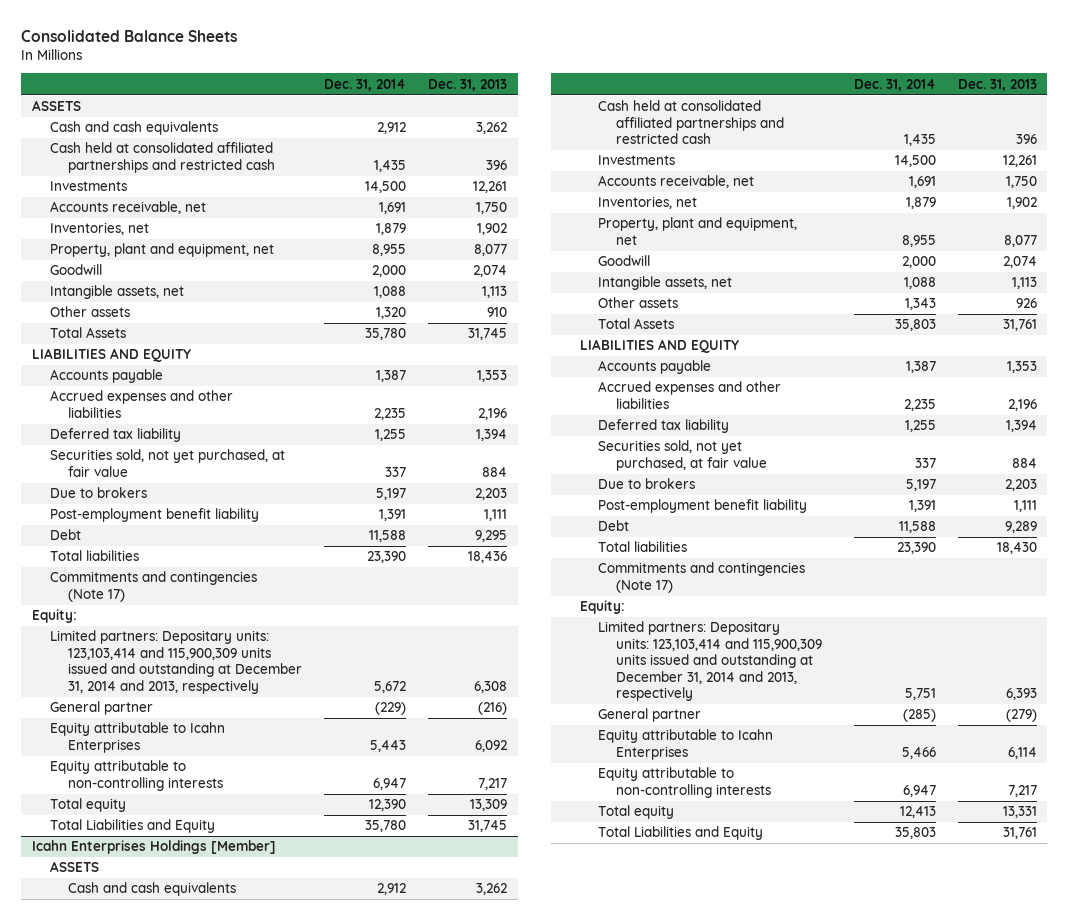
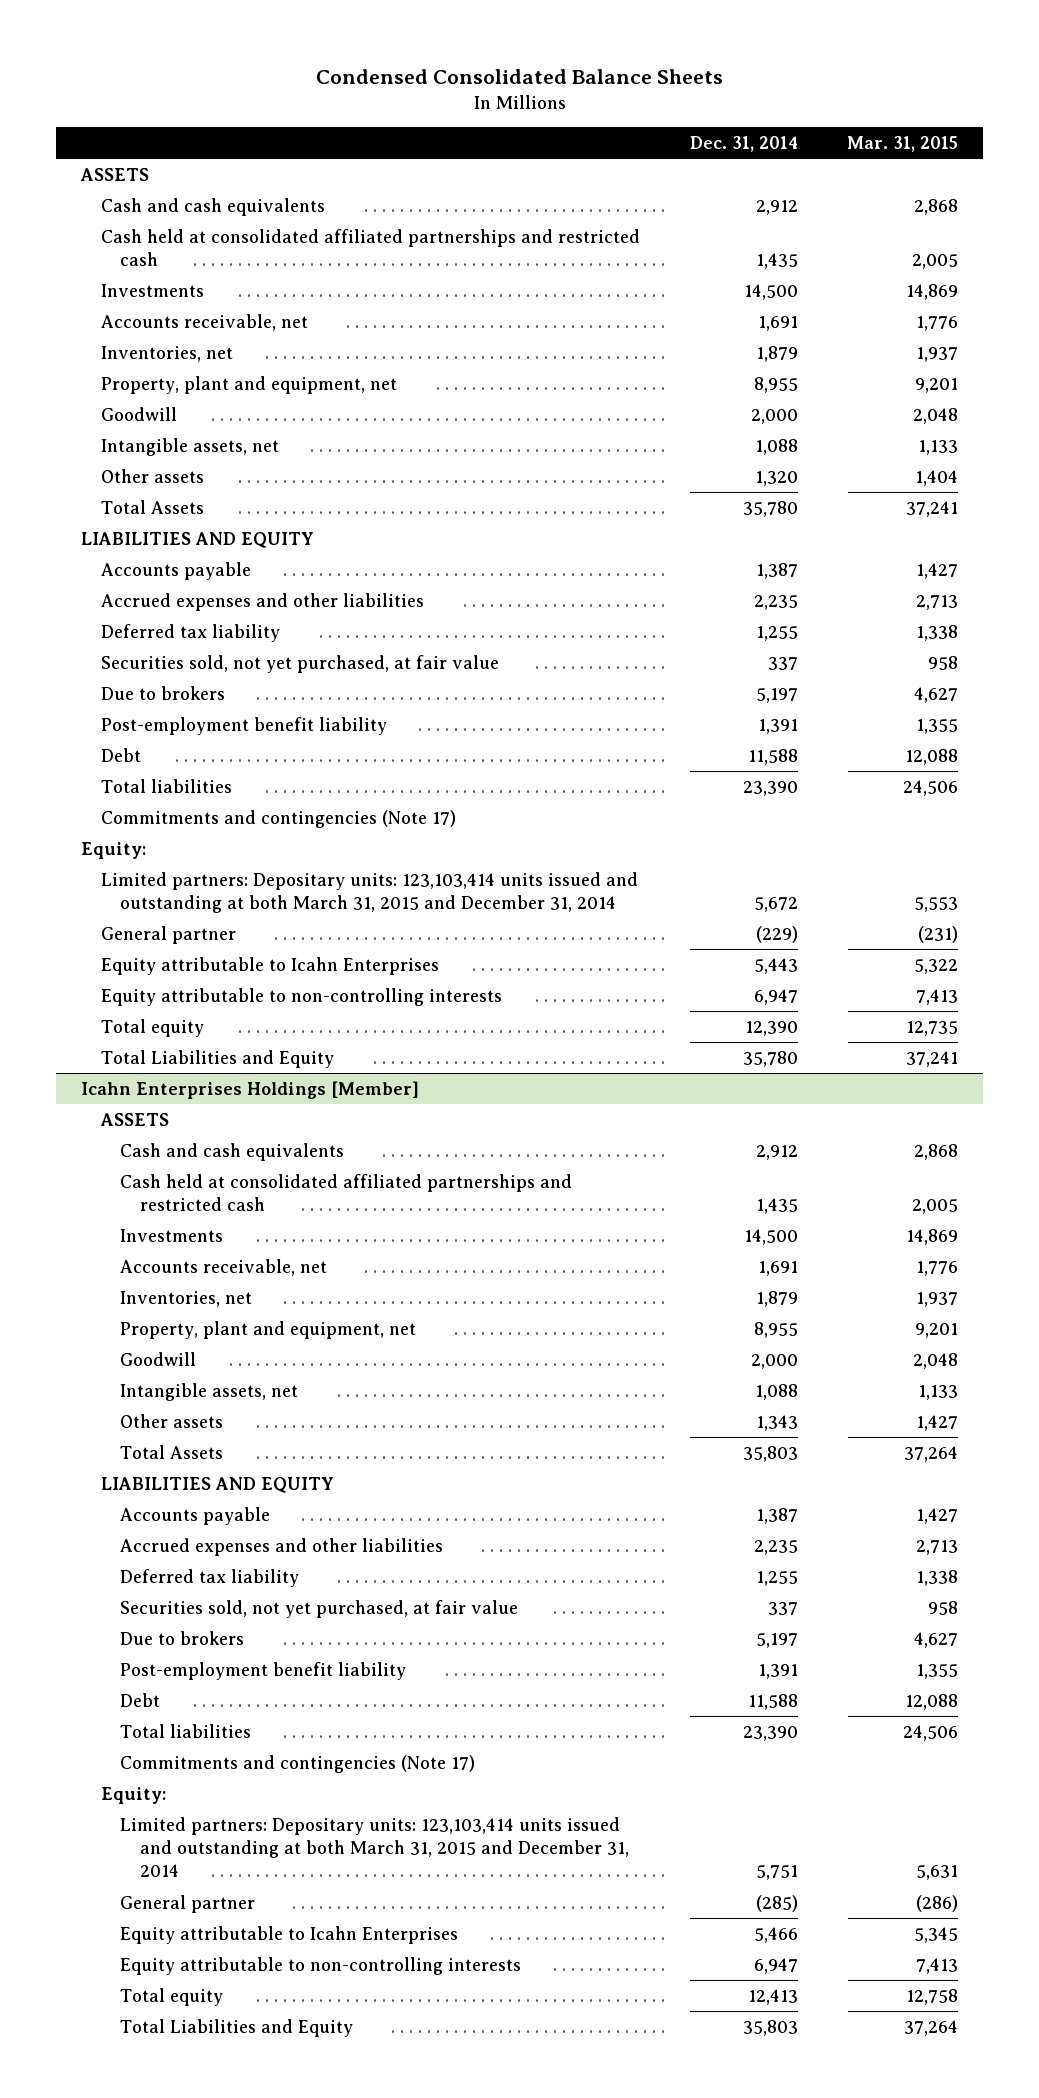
[21,29,238,42] Consolidated Balance Sheets -> [315,69,723,85] Condensed Consolidated Balance Sheets
[427,78,507,91] Dec. 31, 2013 -> none
none -> [847,136,959,153] Mar. 31, 2015
[50,630,303,694] Limited partners: Depositary units: 123,103,414 and 115,900,309 units issued and outstanding at December 31, 2014 and 2013, respectively -> [100,871,638,914] Limited partners: Depositary units: 123,103,414 units issued and outstanding at both March 31, 2015 and December 31, 2014
[598,621,823,702] Limited partners: Depositary units: 123,103,414 and 115,900,309 units issued and outstanding at December 31, 2014 and 2013, respectively -> [120,1816,629,1878] Limited partners: Depositary units: 123,103,414 units issued and outstanding at both March 31, 2015 and December 31, 2014

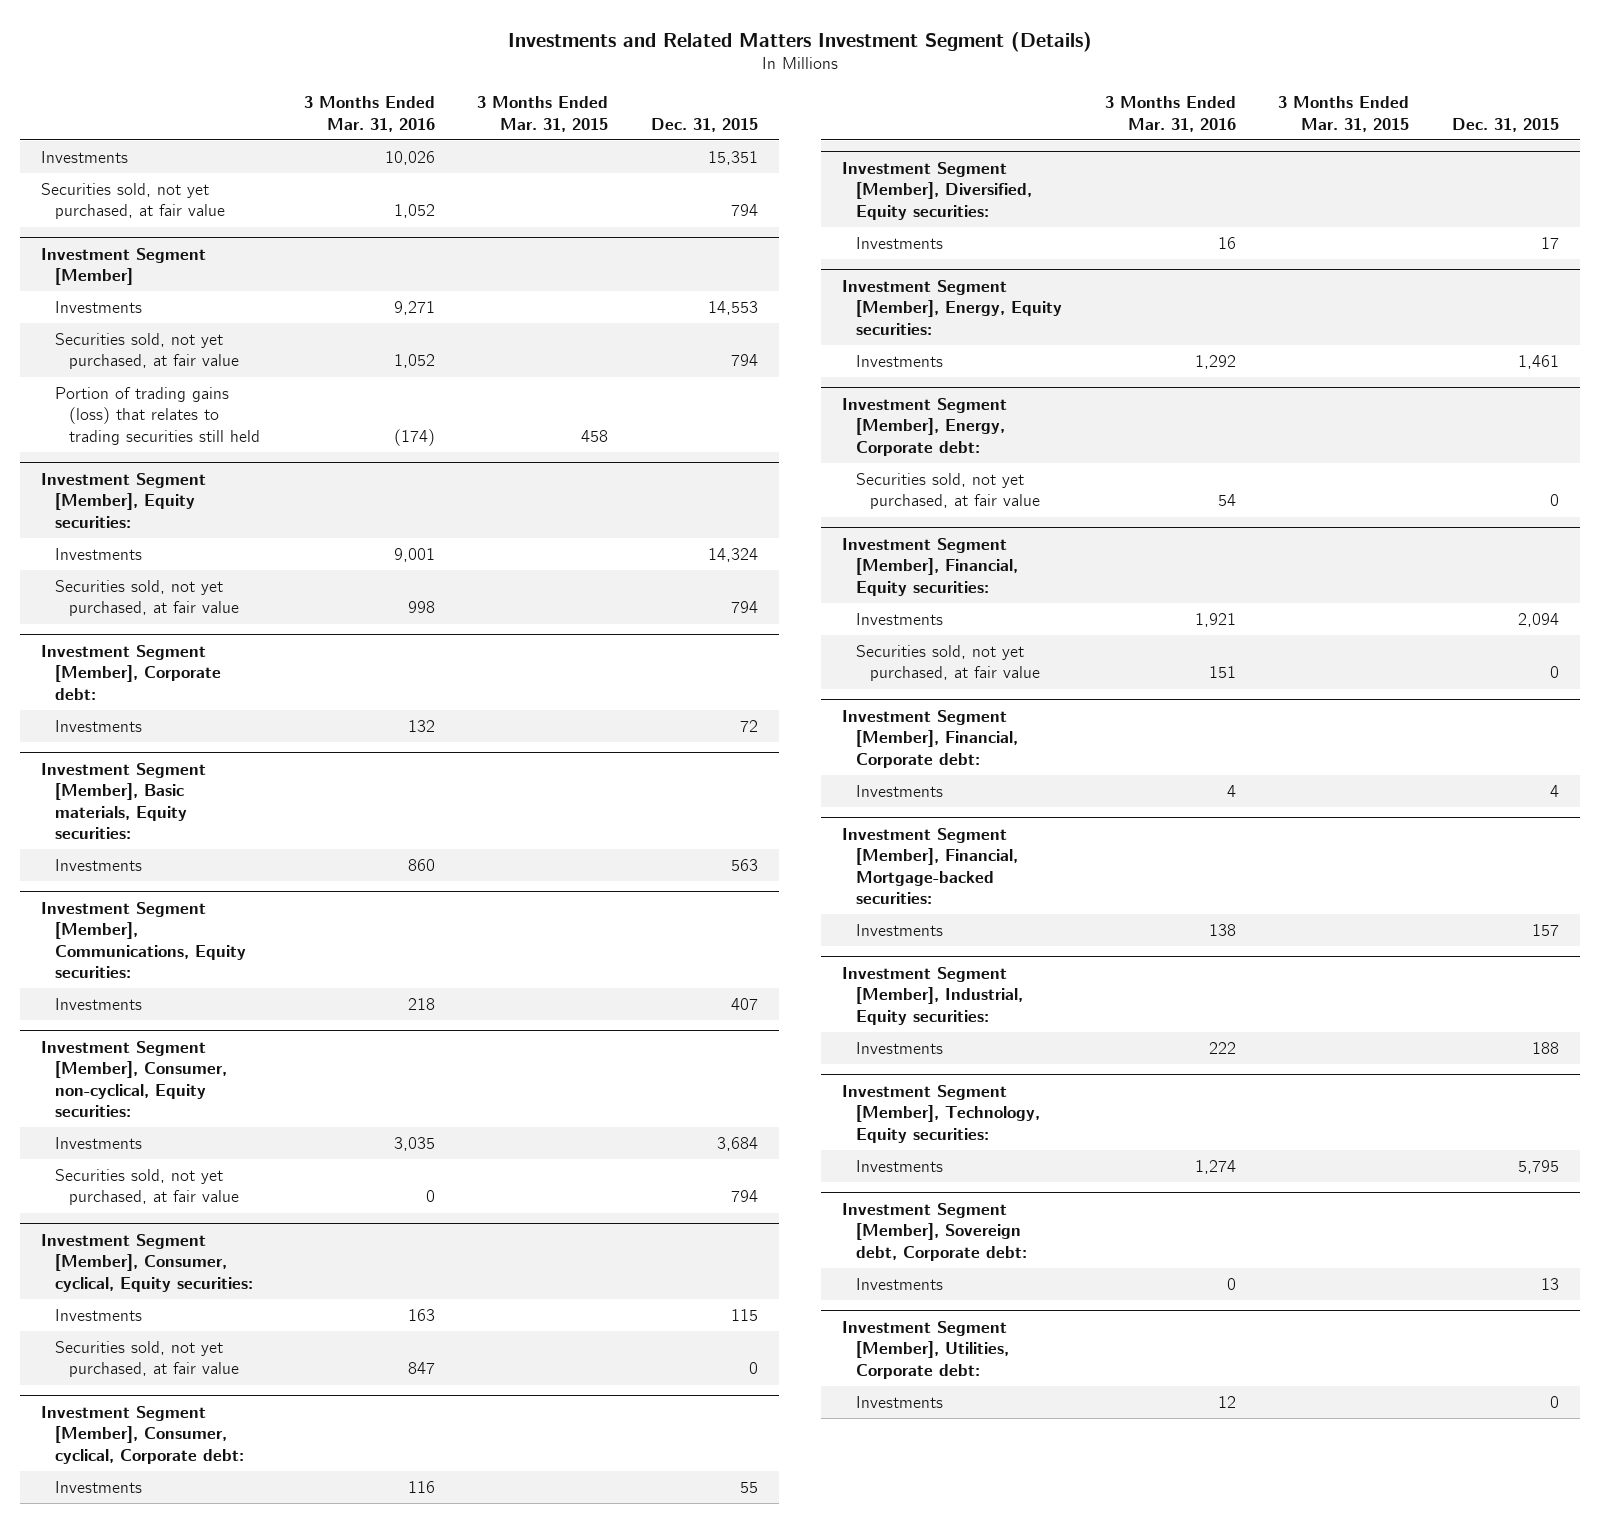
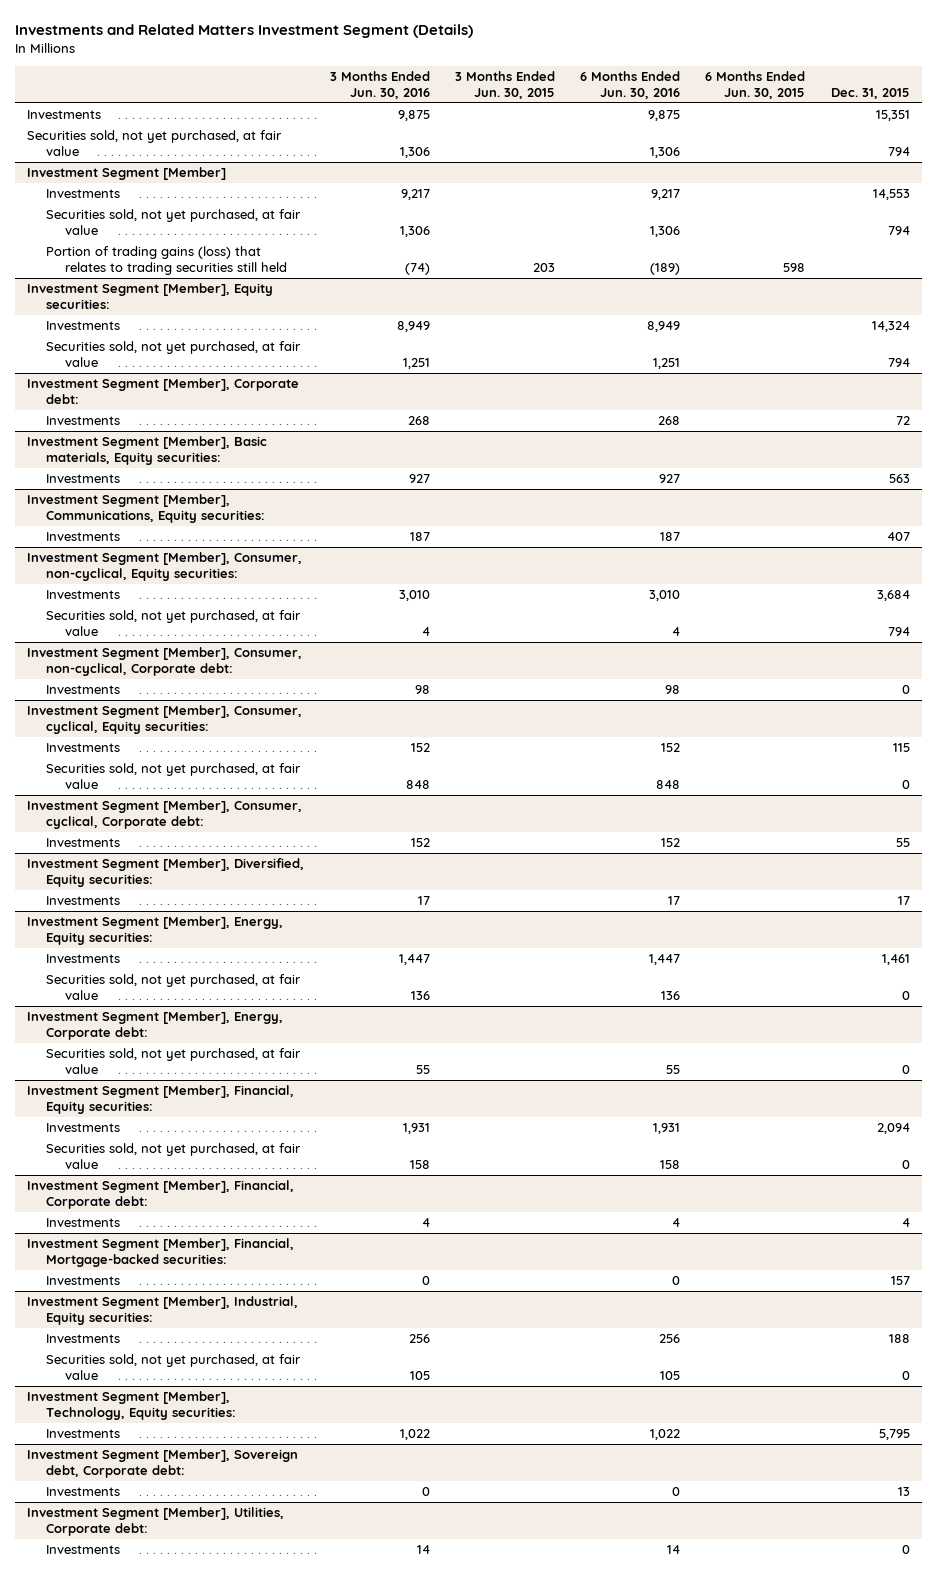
[303,96,435,132] 3 Months Ended Mar. 31, 2016 -> none
[477,96,609,132] 3 Months Ended Mar. 31, 2015 -> none
none -> [329,70,430,100] 3 Months Ended Jun. 30, 2016
none -> [454,70,555,100] 3 Months Ended Jun. 30, 2015
none -> [580,70,681,100] 6 Months Ended Jun. 30, 2016
none -> [705,70,806,100] 6 Months Ended Jun. 30, 2015
none -> [27,646,303,677] Investment Segment [Member], Consumer, non-cyclical, Corporate debt:
none -> [46,684,121,694] Investments
none -> [46,973,302,1001] Securities sold, not yet purchased, at fair value
none -> [46,1353,302,1381] Securities sold, not yet purchased, at fair value

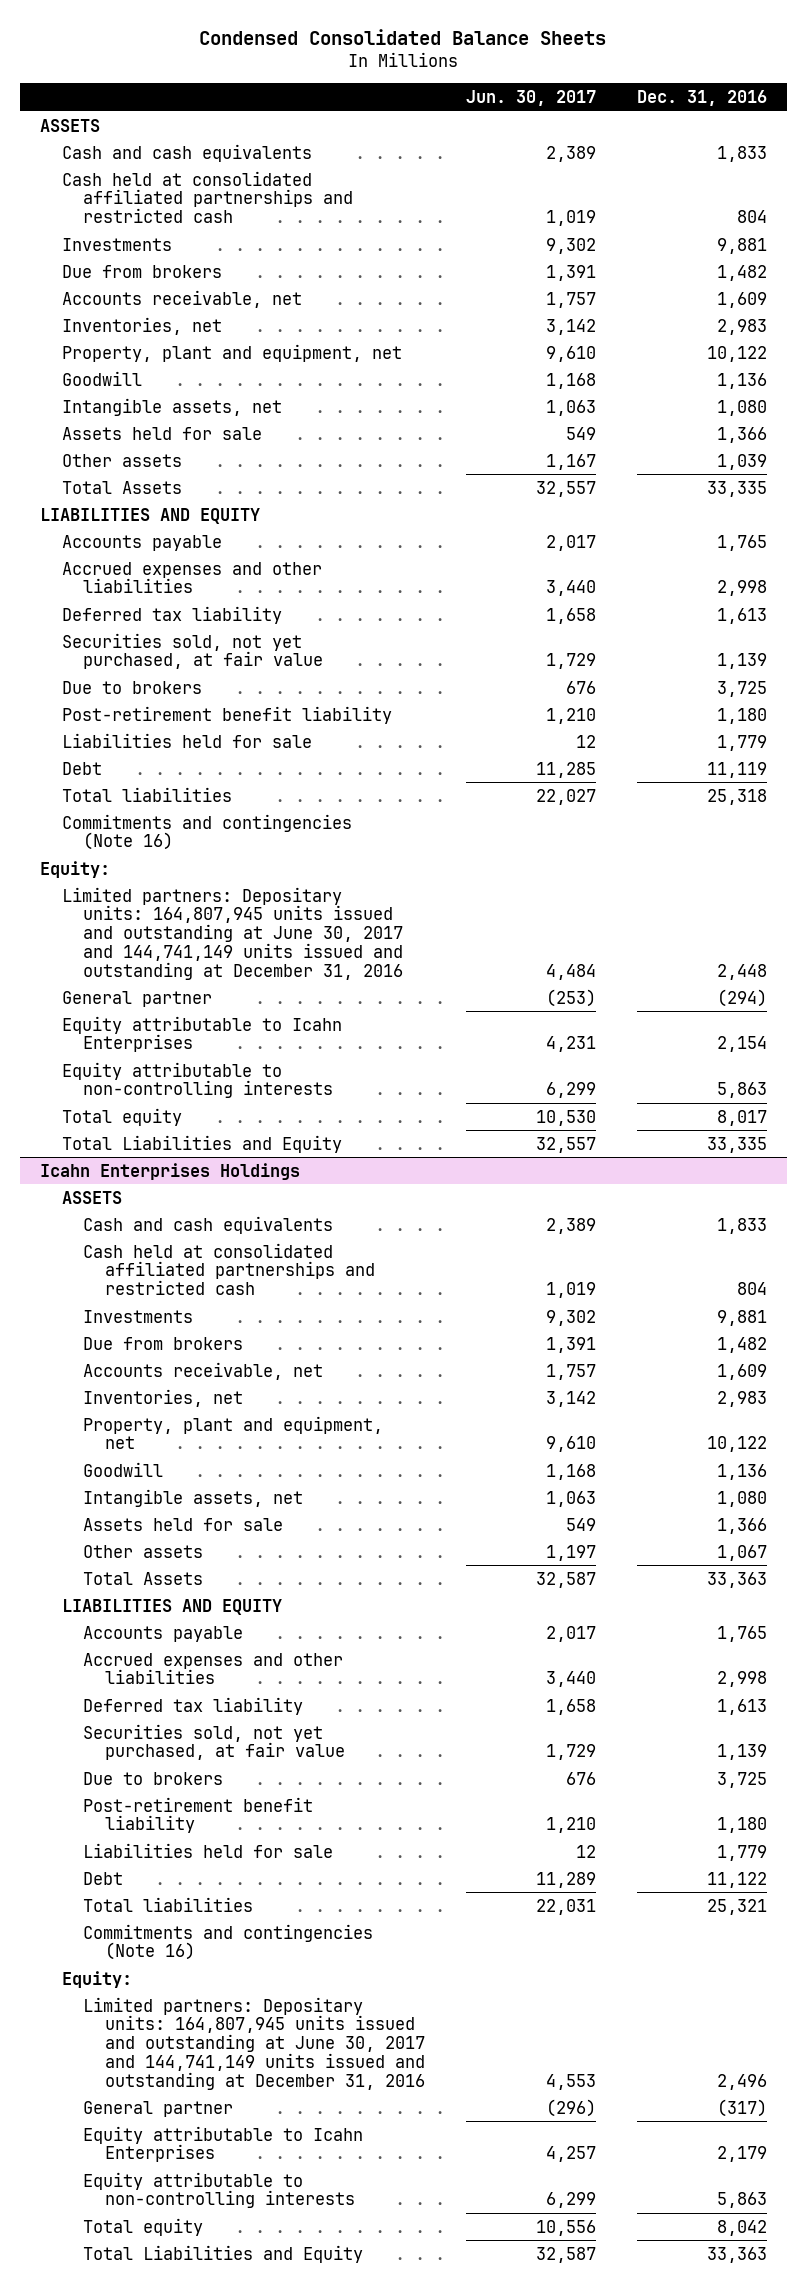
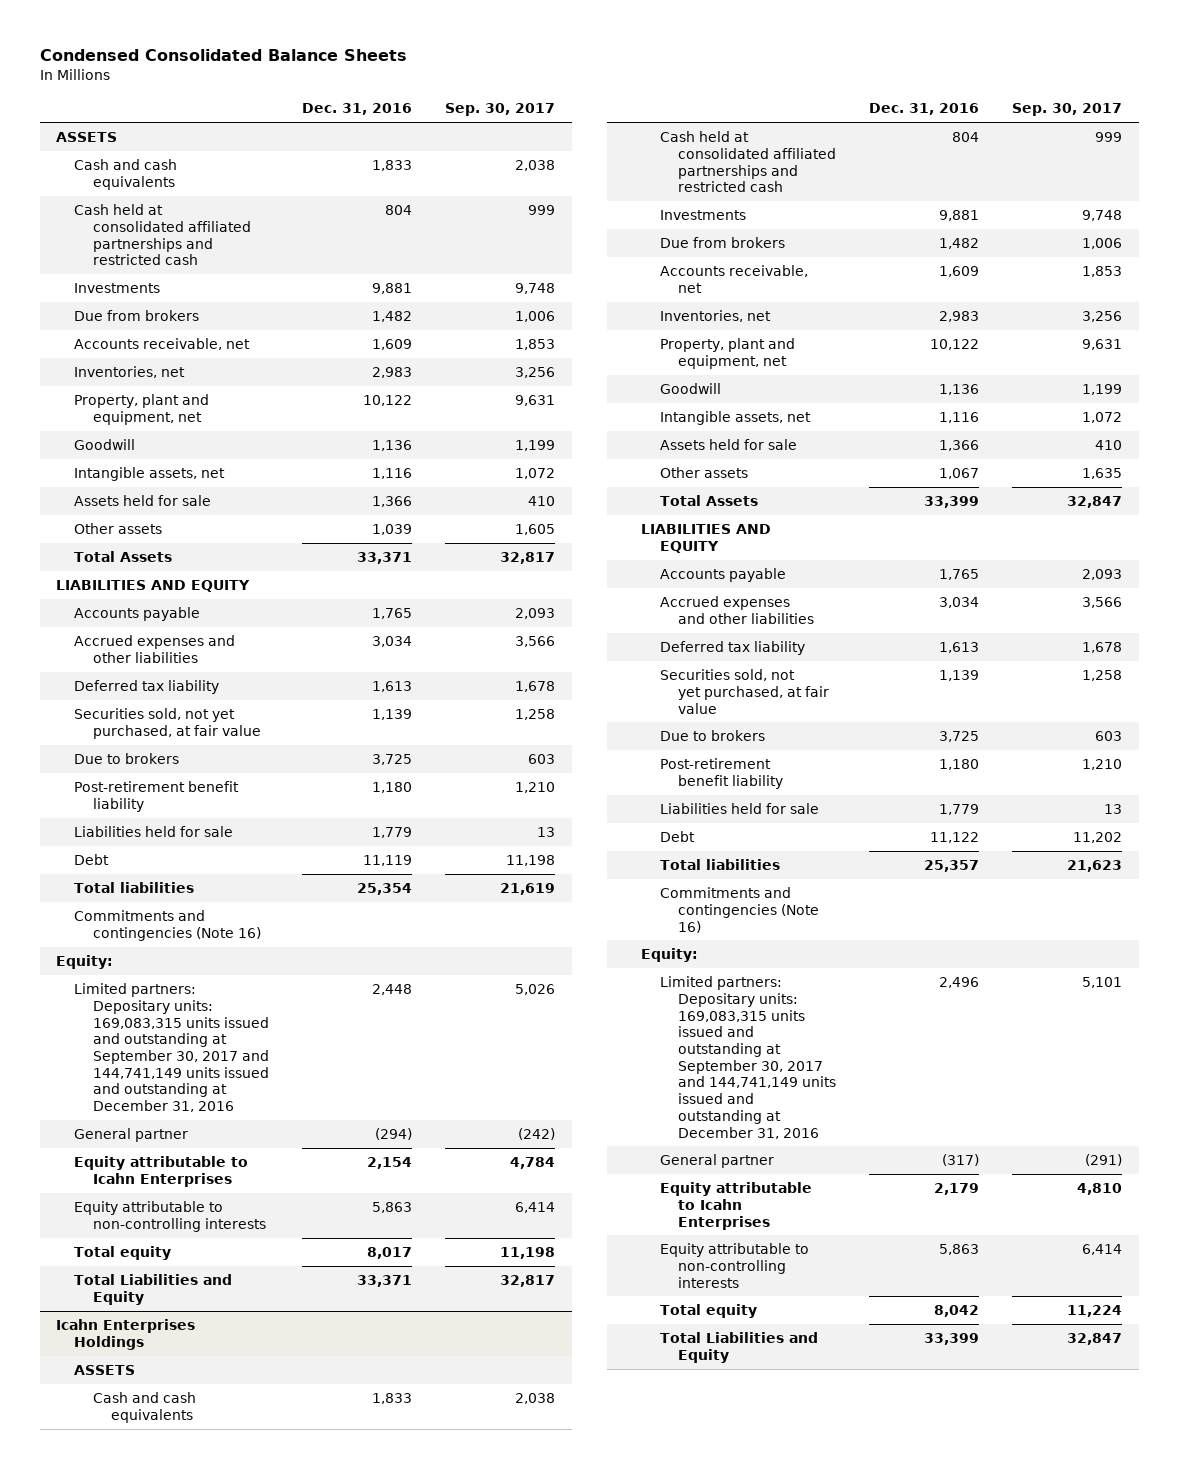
[465,89,596,106] Jun. 30, 2017 -> none
none -> [445,103,556,117] Sep. 30, 2017
[716,399,767,416] 1,080 -> [372,468,413,480] 1,116
[706,480,767,497] 33,335 -> [357,552,413,565] 33,371
[716,580,767,597] 2,998 -> [372,636,413,648] 3,034
[706,788,767,805] 25,318 -> [357,883,413,896] 25,354
[61,886,404,980] Limited partners: Depositary units: 164,807,945 units issued and outstanding at June 30, 2017 and 144,741,149 units issued and outstanding at December 31, 2016 -> [74,983,269,1113] Limited partners: Depositary units: 169,083,315 units issued and outstanding at September 30, 2017 and 144,741,149 units issued and outstanding at December 31, 2016
[706,1136,767,1153] 33,335 -> [357,1275,413,1288] 33,371
[716,1490,767,1507] 1,080 -> [939,412,980,424] 1,116
[706,1571,767,1588] 33,363 -> [924,496,980,509] 33,399
[716,1671,767,1688] 2,998 -> [939,597,980,609] 3,034
[706,1898,767,1915] 25,321 -> [924,860,980,873] 25,357
[83,1996,425,2090] Limited partners: Depositary units: 164,807,945 units issued and outstanding at June 30, 2017 and 144,741,149 units issued and outstanding at December 31, 2016 -> [659,976,836,1139] Limited partners: Depositary units: 169,083,315 units issued and outstanding at September 30, 2017 and 144,741,149 units issued and outstanding at December 31, 2016
[706,2246,767,2263] 33,363 -> [924,1333,980,1346] 33,399

